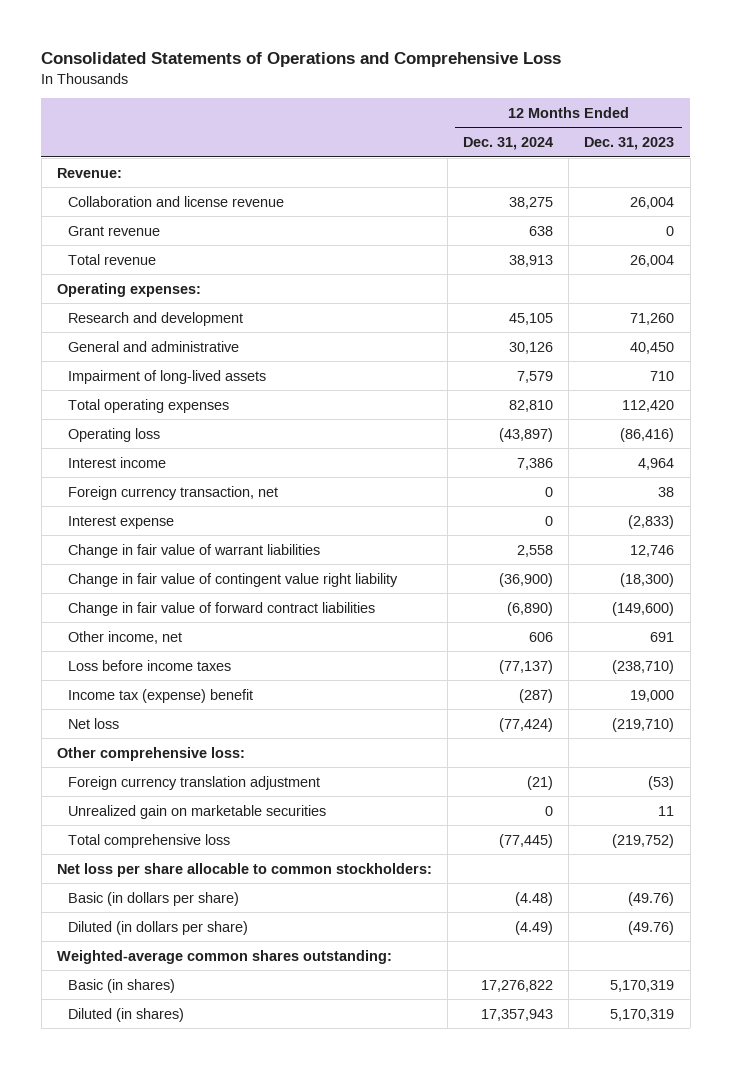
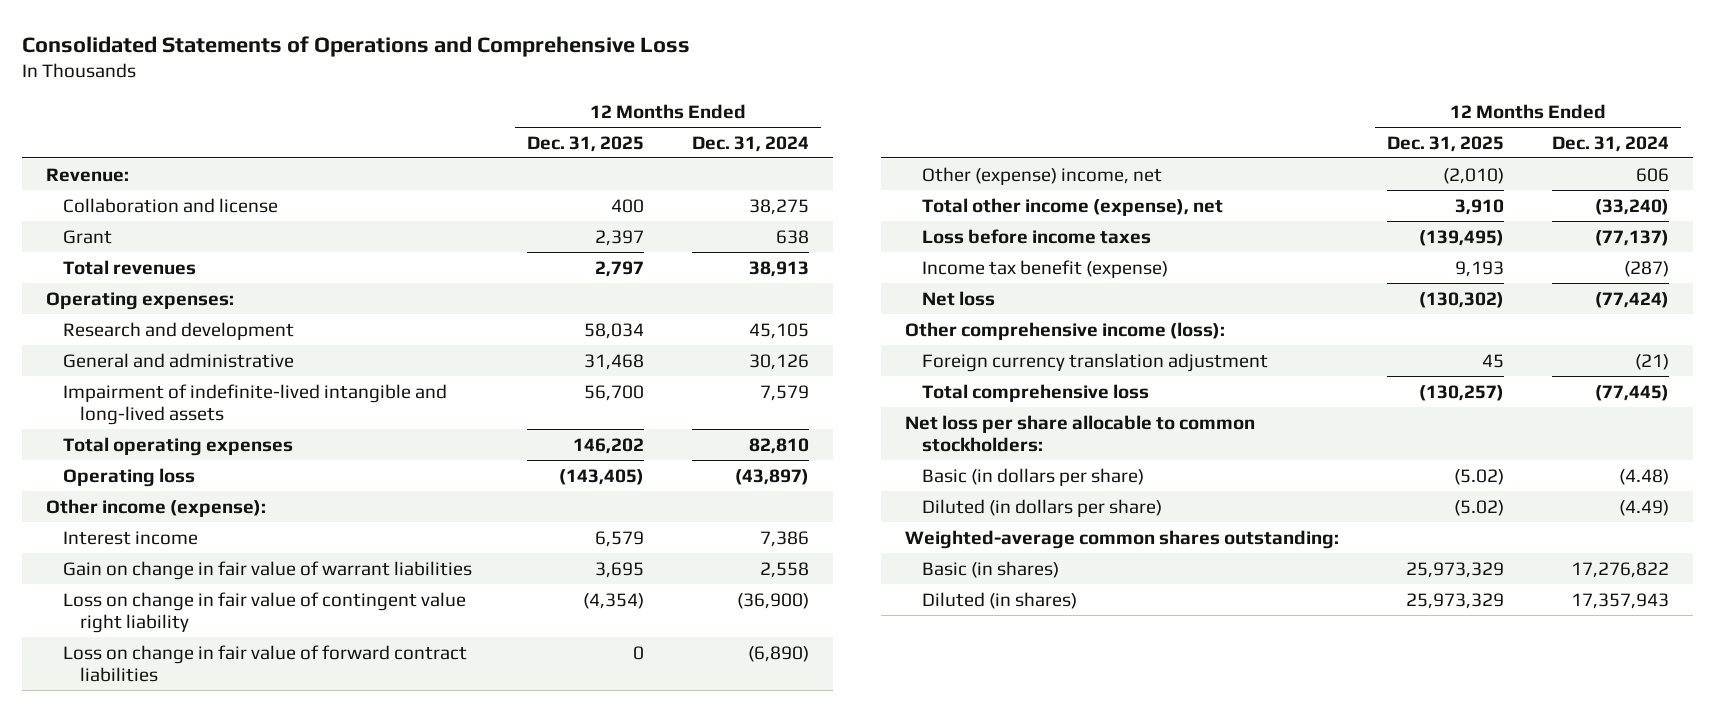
[584,137,675,151] Dec. 31, 2023 -> none
none -> [527,135,645,152] Dec. 31, 2025
[67,195,284,207] Collaboration and license revenue -> [62,197,278,213] Collaboration and license
[67,225,160,236] Grant revenue -> [62,229,112,244] Grant
[67,253,156,265] Total revenue -> [62,259,196,275] Total revenues
[67,369,266,384] Impairment of long-lived assets -> [62,383,447,425] Impairment of indefinite-lived intangible and long-lived assets
none -> [45,498,266,517] Other income (expense):
[67,485,278,500] Foreign currency transaction, net -> none
[67,515,174,529] Interest expense -> none
[67,543,320,558] Change in fair value of warrant liabilities -> [62,560,472,580] Gain on change in fair value of warrant liabilities
[67,572,398,587] Change in fair value of contingent value right liability -> [62,591,466,633] Loss on change in fair value of contingent value right liability
[67,601,375,616] Change in fair value of forward contract liabilities -> [62,644,467,682] Loss on change in fair value of forward contract liabilities
[67,630,182,644] Other income, net -> [922,166,1163,185] Other (expense) income, net
none -> [922,197,1224,216] Total other income (expense), net
[67,688,253,703] Income tax (expense) benefit -> [922,259,1169,278] Income tax benefit (expense)
[56,746,245,761] Other comprehensive loss: -> [905,321,1226,340] Other comprehensive income (loss):
[67,804,326,819] Unrealized gain on marketable securities -> none

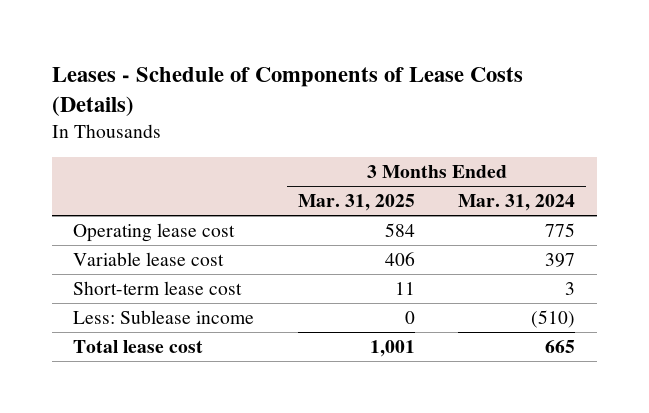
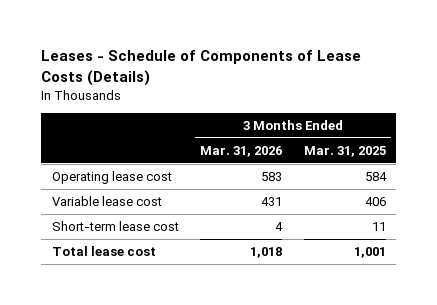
[458,194,576,212] Mar. 31, 2024 -> none
none -> [200,145,283,157] Mar. 31, 2026
[73,309,255,324] Less: Sublease income -> none

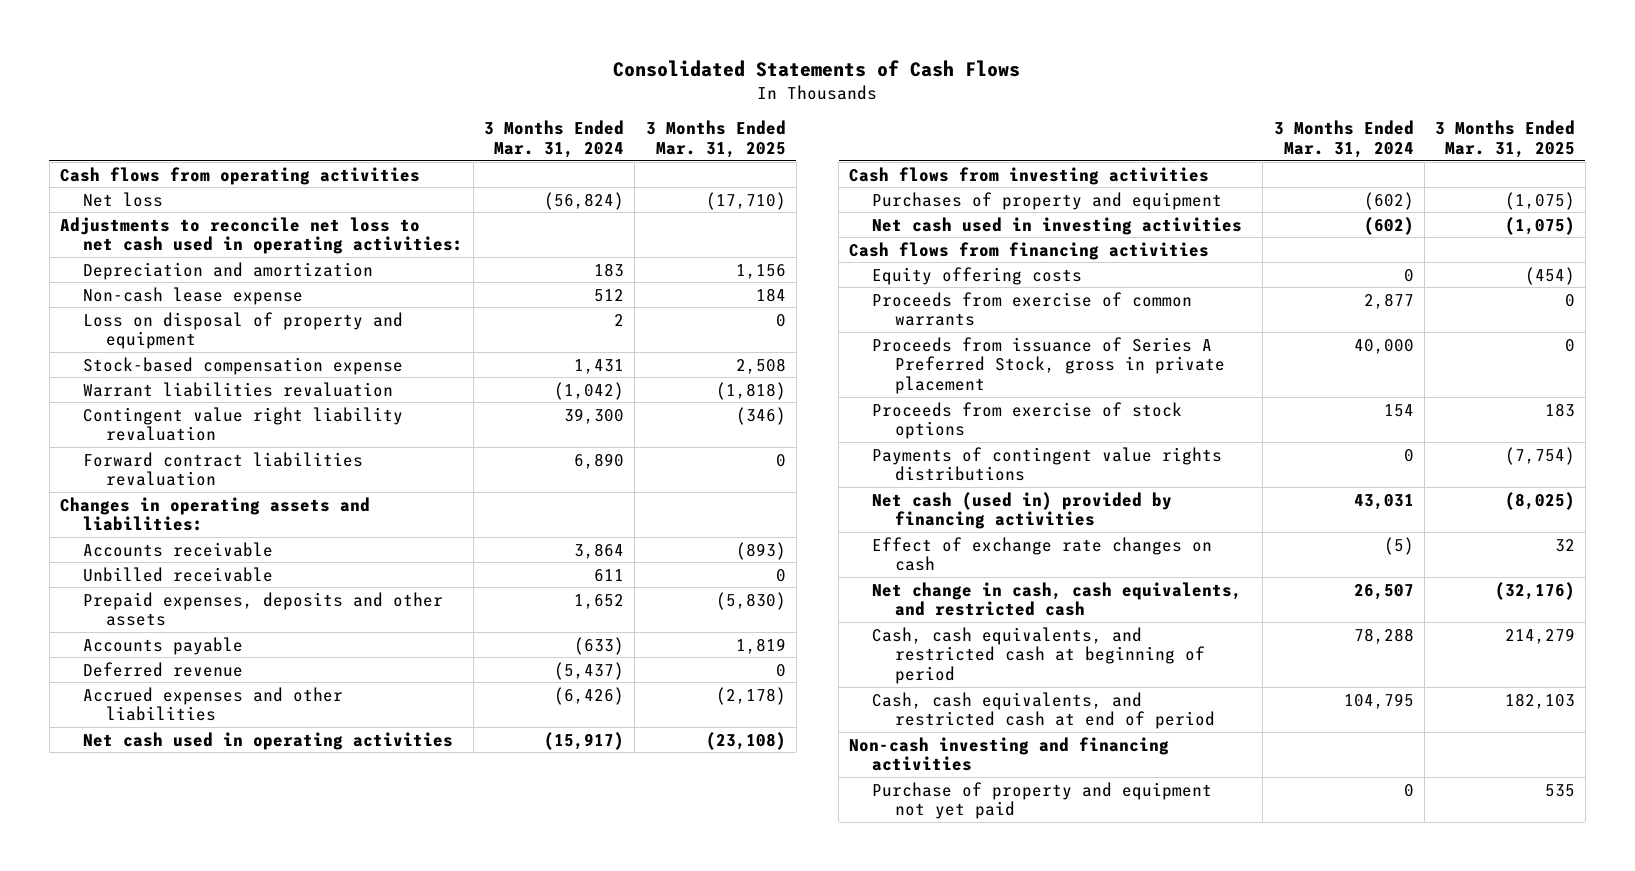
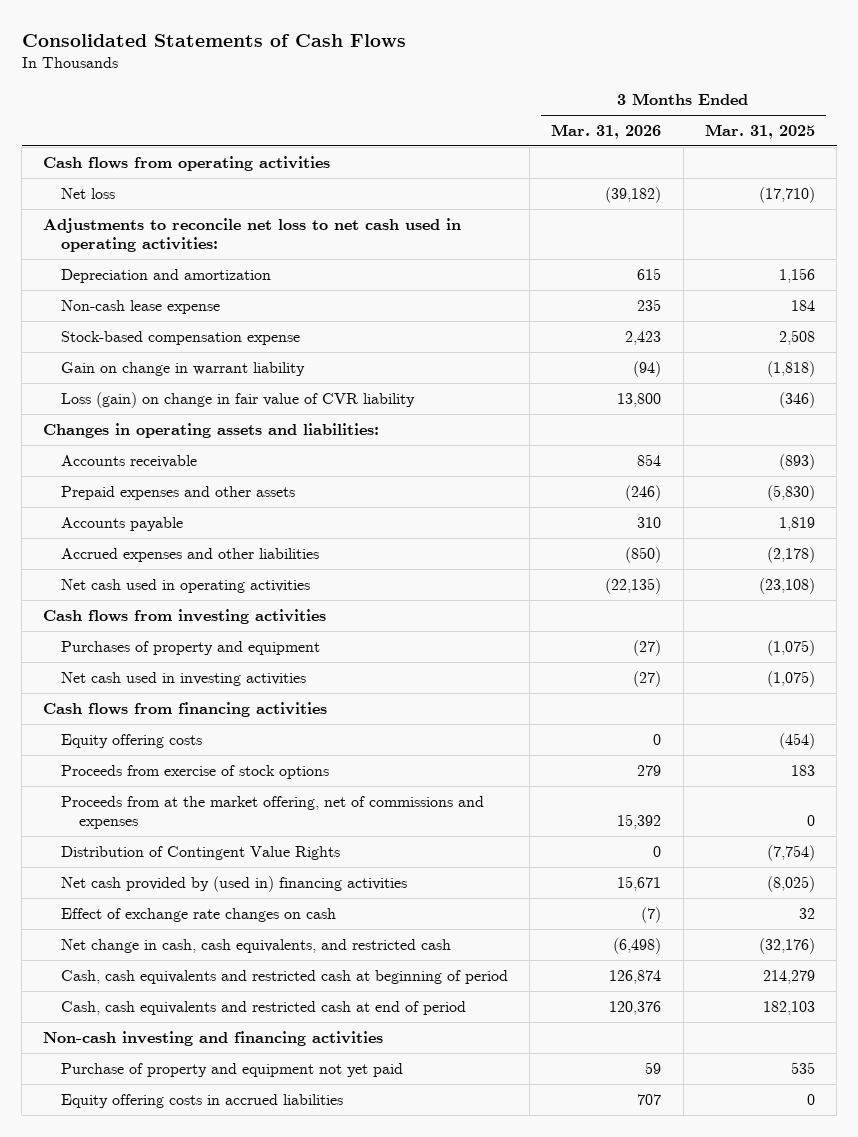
[484,120,625,159] 3 Months Ended Mar. 31, 2024 -> none
none -> [551,124,662,140] Mar. 31, 2026
[83,311,404,350] Loss on disposal of property and equipment -> none
[83,451,364,487] Forward contract liabilities revaluation -> none
[83,381,394,397] Warrant liabilities revaluation -> [61,361,306,376] Gain on change in warrant liability
[83,406,404,442] Contingent value right liability revaluation -> [61,391,416,408] Loss (gain) on change in fair value of CVR liability
[83,566,274,582] Unbilled receivable -> none
[83,591,444,627] Prepaid expenses, deposits and other assets -> [61,485,296,500] Prepaid expenses and other assets
[83,661,244,677] Deferred revenue -> none
[872,291,1193,327] Proceeds from exercise of common warrants -> none
[872,336,1226,395] Proceeds from issuance of Series A Preferred Stock, gross in private placement -> none
none -> [61,795,485,830] Proceeds from at the market offering, net of commissions and expenses
[872,446,1223,482] Payments of contingent value rights distributions -> [61,845,341,860] Distribution of Contingent Value Rights
[872,491,1173,530] Net cash (used in) provided by financing activities -> [61,875,408,892] Net cash provided by (used in) financing activities
[872,626,1206,685] Cash, cash equivalents, and restricted cash at beginning of period -> [61,969,509,984] Cash, cash equivalents and restricted cash at beginning of period
[872,691,1216,730] Cash, cash equivalents, and restricted cash at end of period -> [61,1000,467,1015] Cash, cash equivalents and restricted cash at end of period
none -> [61,1093,344,1108] Equity offering costs in accrued liabilities

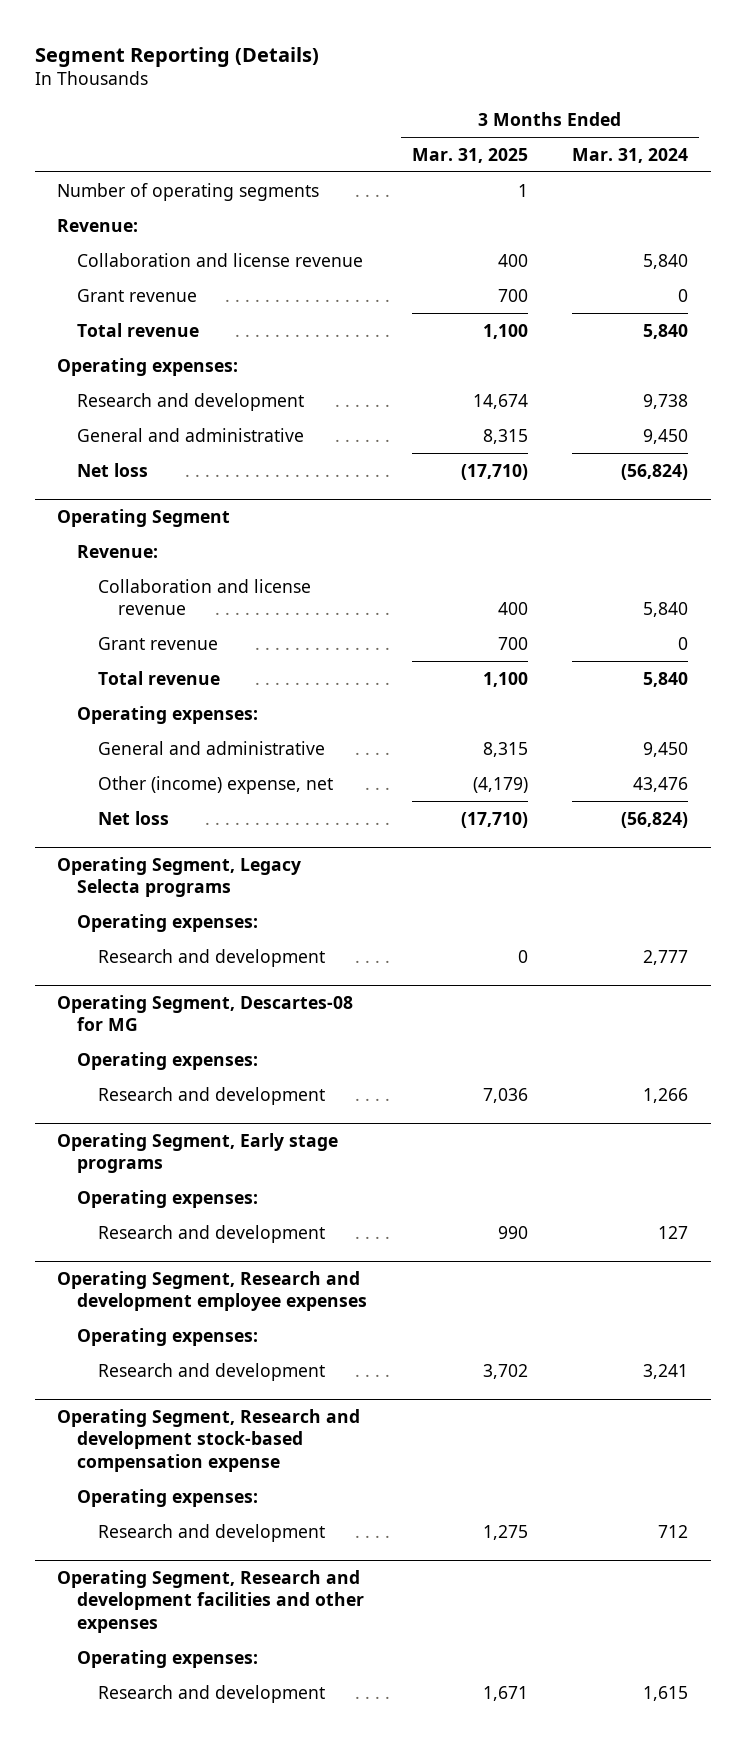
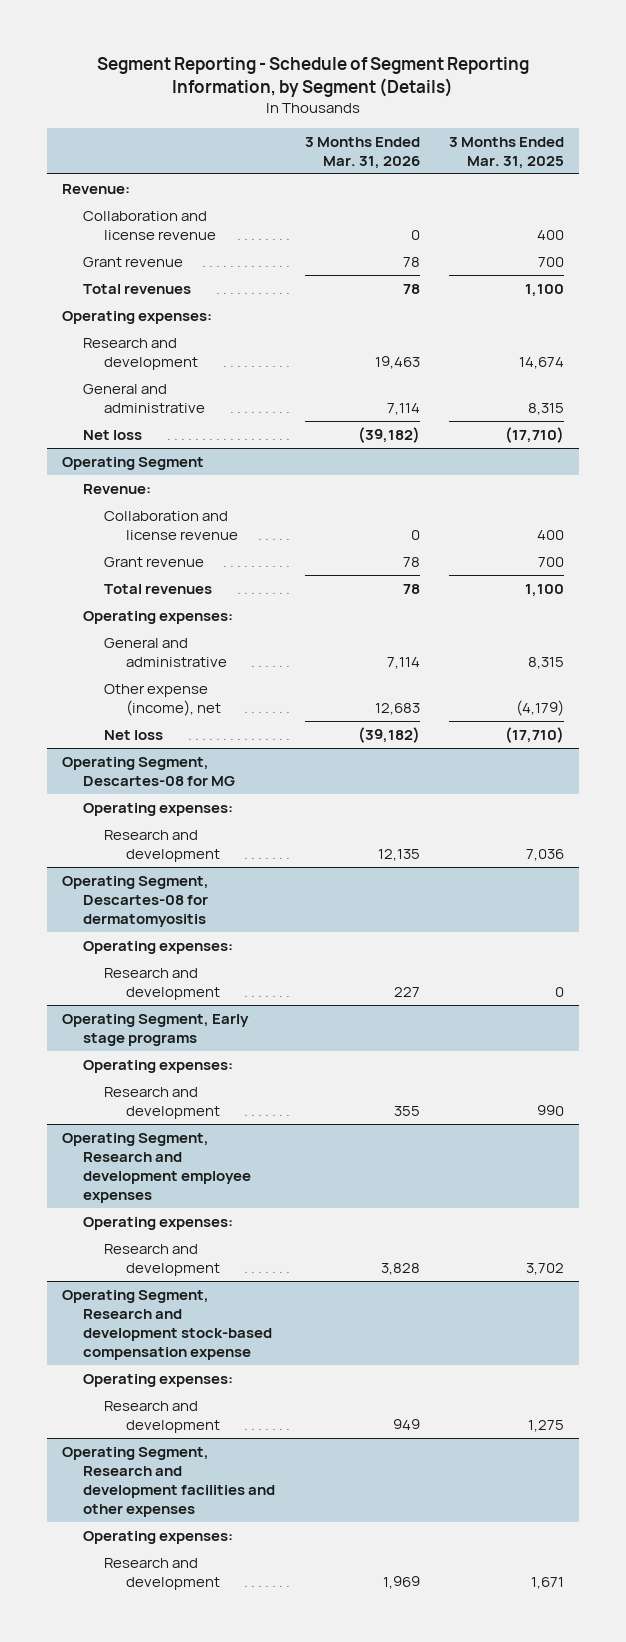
[34,46,319,67] Segment Reporting (Details) -> [97,56,530,97] Segment Reporting - Schedule of Segment Reporting Information, by Segment (Details)
[572,147,689,163] Mar. 31, 2024 -> none
none -> [304,136,420,169] 3 Months Ended Mar. 31, 2026
[57,182,320,201] Number of operating segments -> none
[77,322,200,337] Total revenue -> [83,283,192,294] Total revenues
[97,670,220,685] Total revenue -> [104,583,213,594] Total revenues
[97,775,333,794] Other (income) expense, net -> [104,683,221,716] Other expense (income), net
[57,856,302,898] Operating Segment, Legacy Selecta programs -> none
[77,913,259,932] Operating expenses: -> none
[97,948,325,967] Research and development -> none
none -> [61,875,209,927] Operating Segment, Descartes-08 for dermatomyositis
none -> [83,940,234,954] Operating expenses:
none -> [104,967,220,1000] Research and development

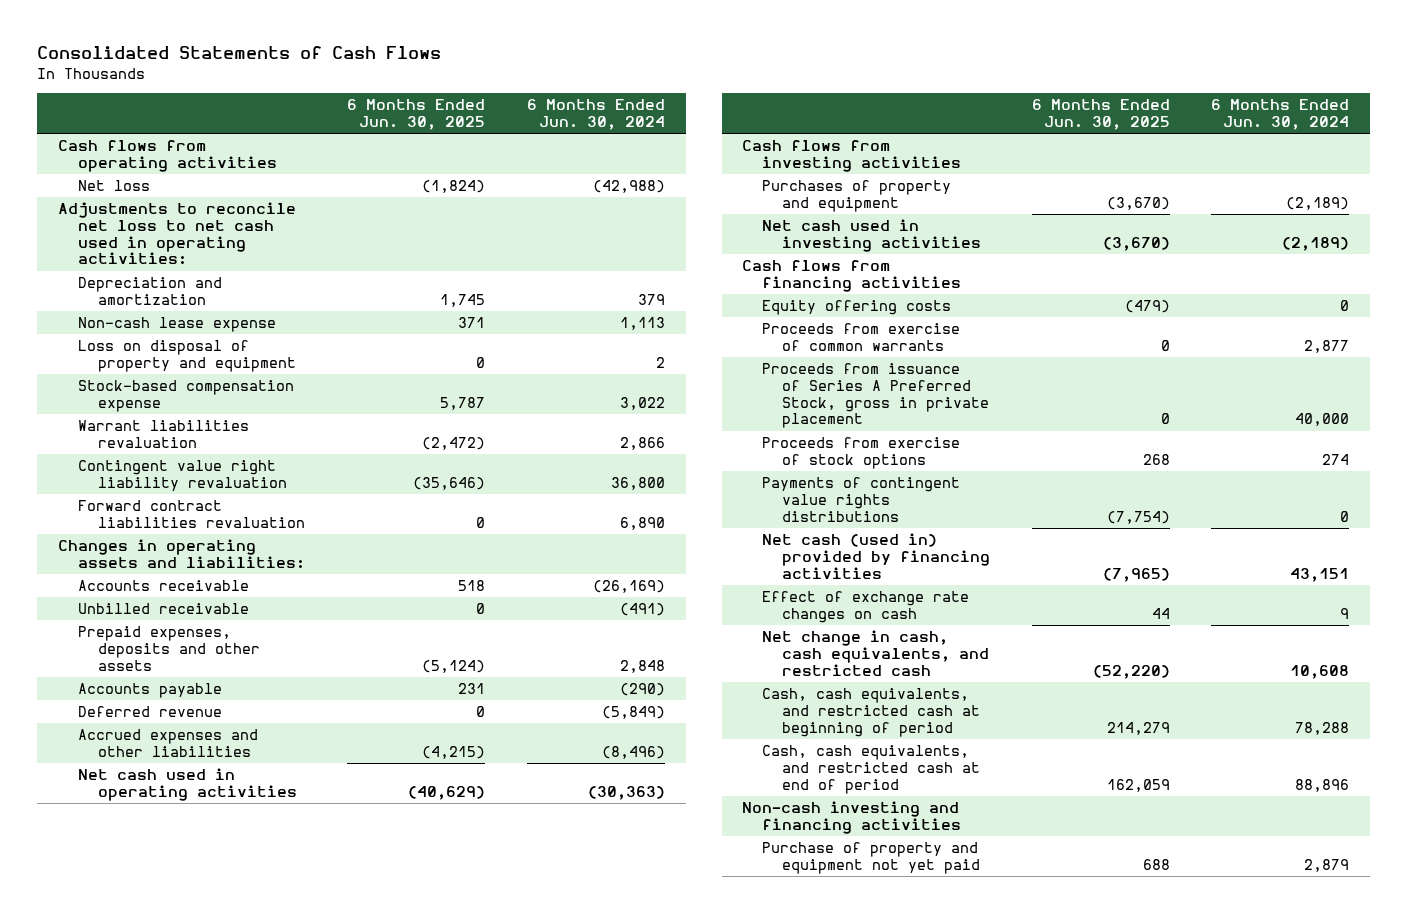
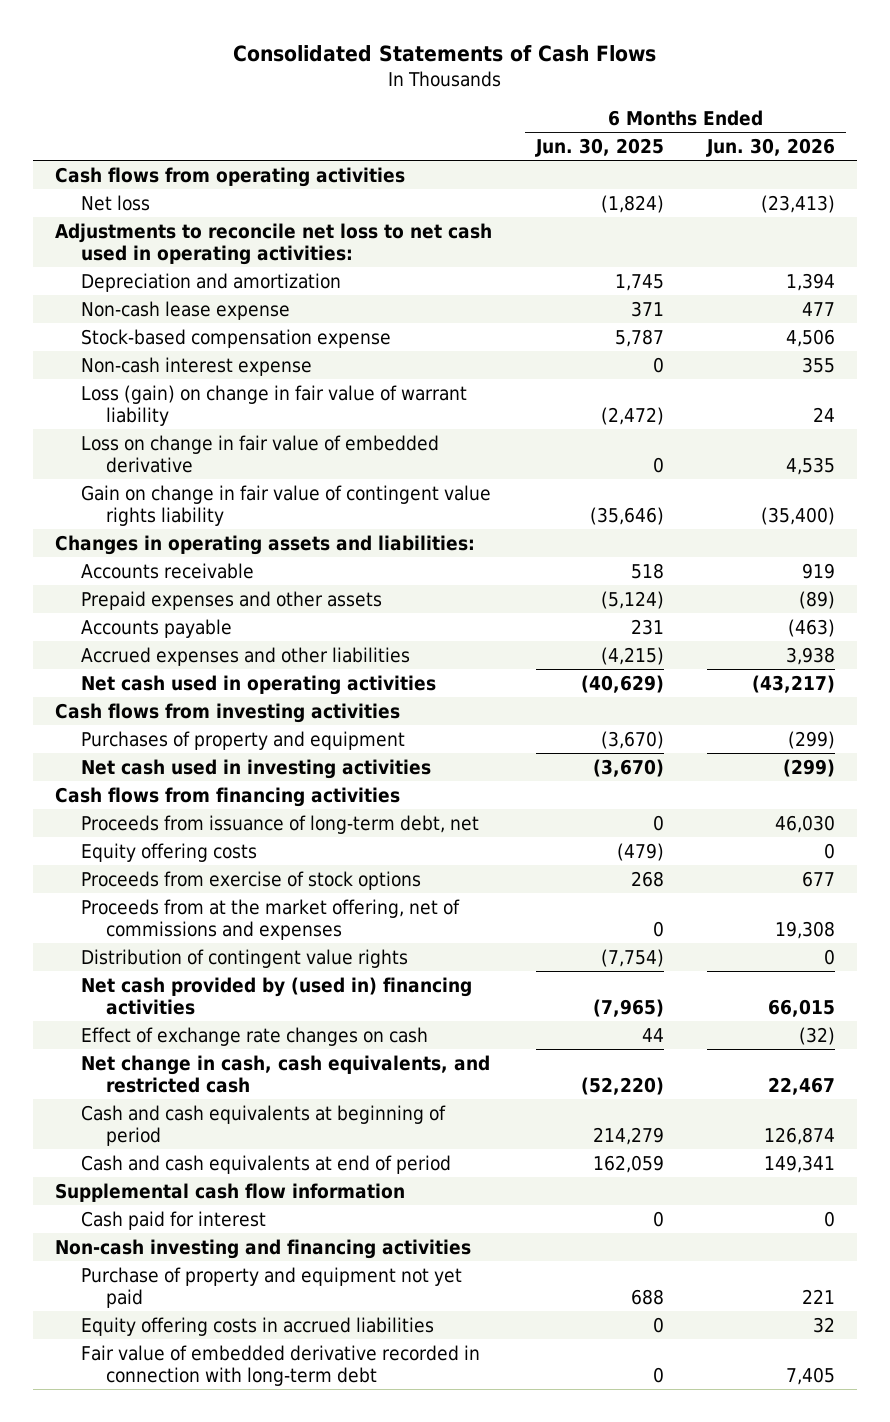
[526,99,665,130] 6 Months Ended Jun. 30, 2024 -> none
none -> [706,137,836,157] Jun. 30, 2026
[77,339,296,372] Loss on disposal of property and equipment -> none
[77,499,305,528] Forward contract liabilities revaluation -> none
none -> [80,356,312,376] Non-cash interest expense
[77,419,249,448] Warrant liabilities revaluation -> [80,384,467,426] Loss (gain) on change in fair value of warrant liability
none -> [80,434,439,473] Loss on change in fair value of embedded derivative
[77,459,287,491] Contingent value right liability revaluation -> [80,484,491,526] Gain on change in fair value of contingent value rights liability
[77,602,249,614] Unbilled receivable -> none
[77,625,260,671] Prepaid expenses, deposits and other assets -> [80,590,382,610] Prepaid expenses and other assets
[77,705,222,717] Deferred revenue -> none
none -> [80,814,479,834] Proceeds from issuance of long-term debt, net
[762,322,961,351] Proceeds from exercise of common warrants -> none
[762,362,990,429] Proceeds from issuance of Series A Preferred Stock, gross in private placement -> none
none -> [80,898,460,940] Proceeds from at the market offering, net of commissions and expenses
[762,476,961,522] Payments of contingent value rights distributions -> [80,948,408,968] Distribution of contingent value rights
[762,532,991,579] Net cash (used in) provided by financing activities -> [80,976,472,1015] Net cash provided by (used in) financing activities
[762,687,981,737] Cash, cash equivalents, and restricted cash at beginning of period -> [80,1104,446,1146] Cash and cash equivalents at beginning of period
[762,744,981,794] Cash, cash equivalents, and restricted cash at end of period -> [80,1154,451,1174] Cash and cash equivalents at end of period
none -> [54,1182,405,1202] Supplemental cash flow information
none -> [80,1210,266,1230] Cash paid for interest
none -> [80,1316,434,1336] Equity offering costs in accrued liabilities
none -> [80,1344,480,1386] Fair value of embedded derivative recorded in connection with long-term debt

